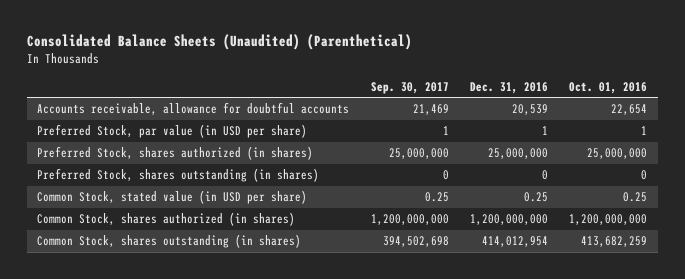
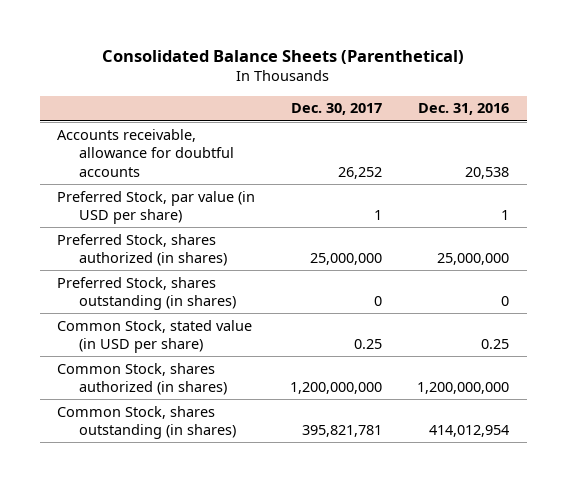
[26,34,412,51] Consolidated Balance Sheets (Unaudited) (Parenthetical) -> [102,49,465,64] Consolidated Balance Sheets (Parenthetical)
[370,82,449,95] Sep. 30, 2017 -> none
[569,82,648,95] Oct. 01, 2016 -> none
none -> [291,103,383,116] Dec. 30, 2017
[511,104,548,116] 20,539 -> [465,166,510,179] 20,538

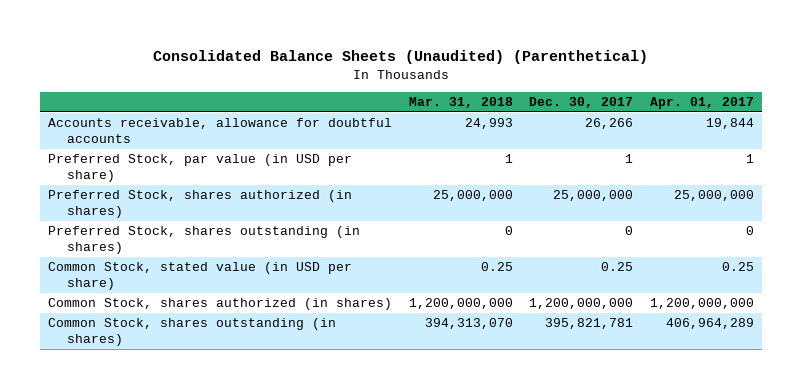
[102,49,465,64] Consolidated Balance Sheets (Parenthetical) -> [153,49,649,64] Consolidated Balance Sheets (Unaudited) (Parenthetical)
[418,103,510,116] Dec. 31, 2016 -> none
none -> [408,97,513,109] Mar. 31, 2018
none -> [649,97,754,110] Apr. 01, 2017
[338,166,383,179] 26,252 -> [585,118,634,130] 26,266

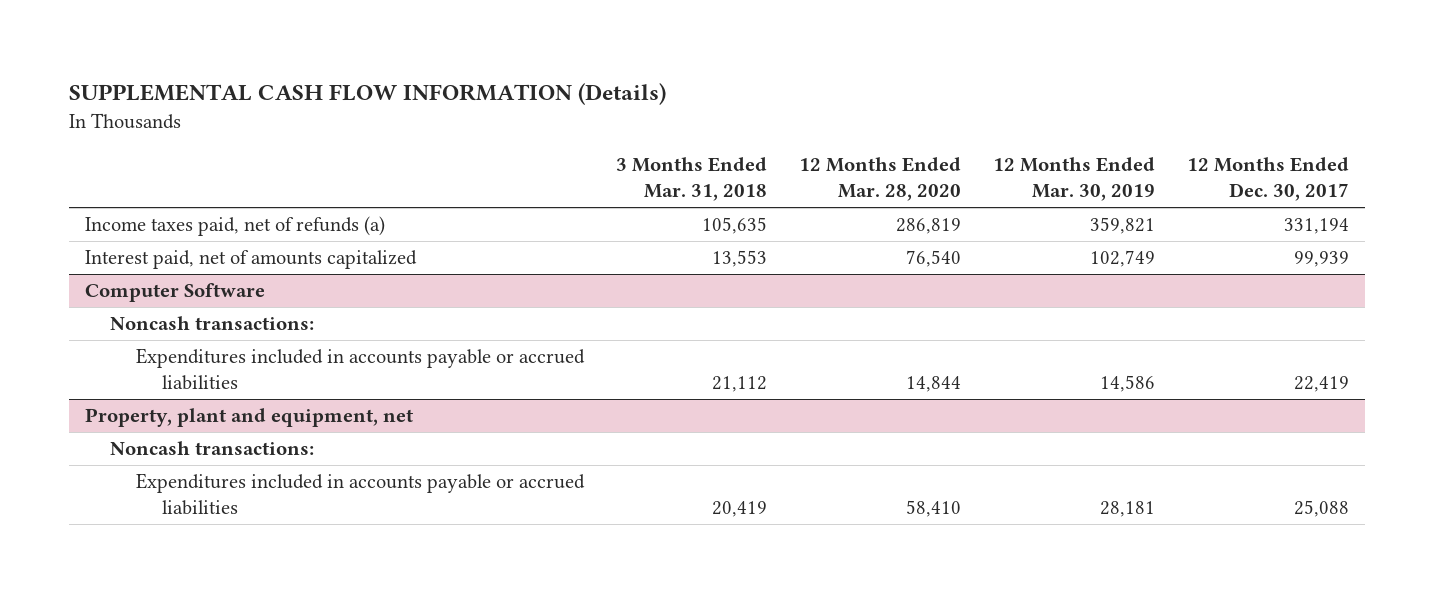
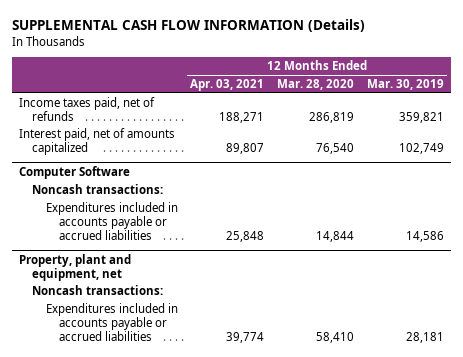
[616,157,768,201] 3 Months Ended Mar. 31, 2018 -> none
[1187,157,1350,201] 12 Months Ended Dec. 30, 2017 -> none
none -> [190,78,265,91] Apr. 03, 2021
[84,216,385,237] Income taxes paid, net of refunds (a) -> [18,96,155,121] Income taxes paid, net of refunds

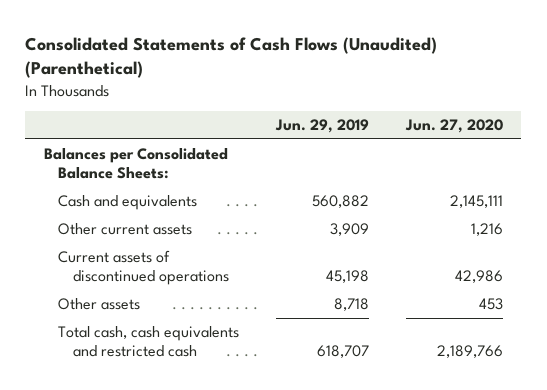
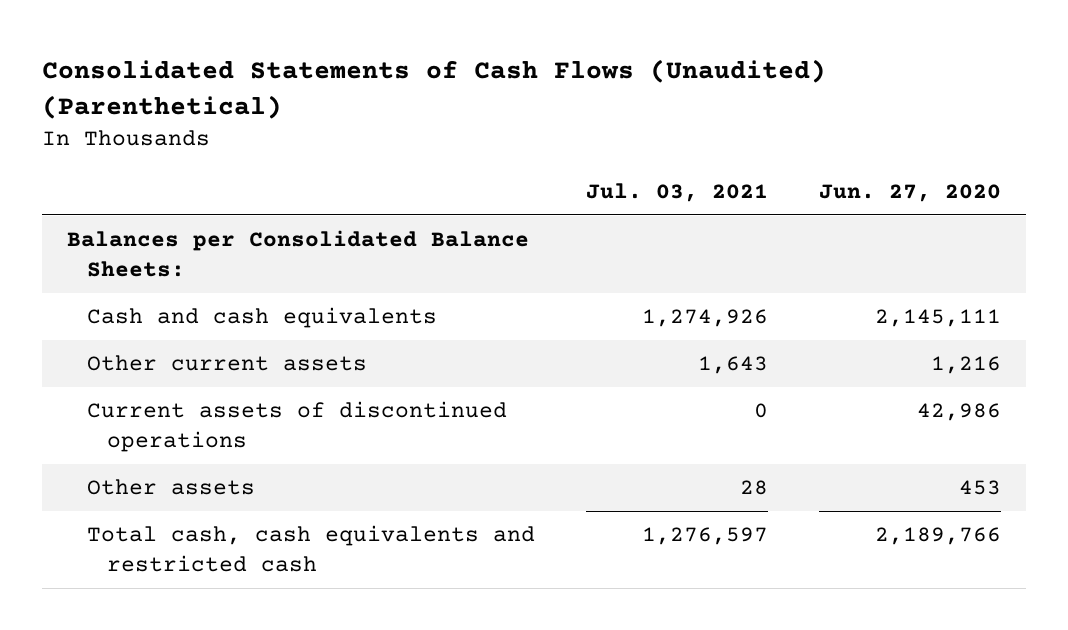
[275,119,370,134] Jun. 29, 2019 -> none
none -> [586,183,769,203] Jul. 03, 2021
[58,194,198,210] Cash and equivalents -> [87,307,438,329] Cash and cash equivalents

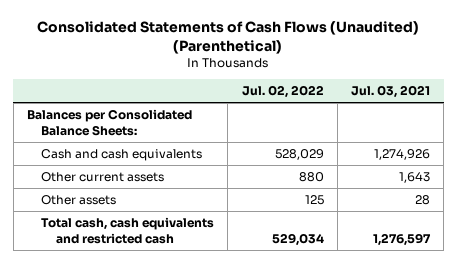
[818,184,1001,203] Jun. 27, 2020 -> none
none -> [241,85,324,99] Jul. 02, 2022
[87,401,508,452] Current assets of discontinued operations -> none

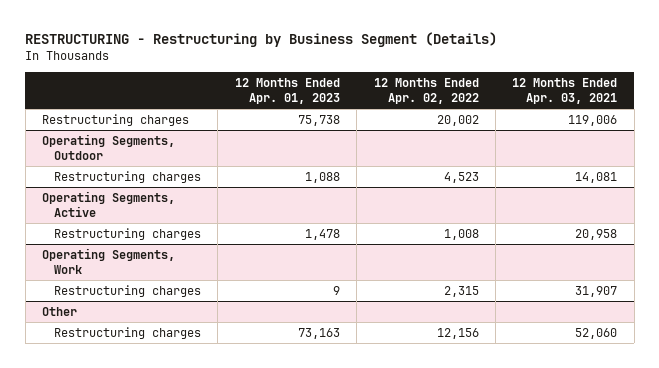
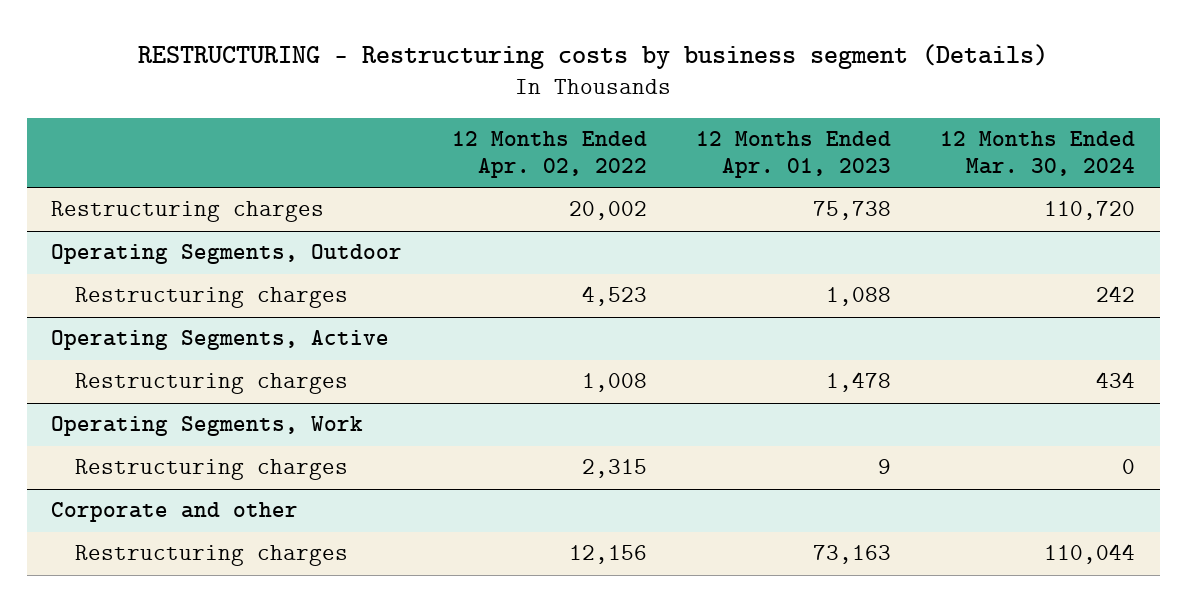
[25,31,498,47] RESTRUCTURING - Restructuring by Business Segment (Details) -> [138,43,1049,69] RESTRUCTURING - Restructuring costs by business segment (Details)
[512,77,618,105] 12 Months Ended Apr. 03, 2021 -> none
none -> [940,131,1136,176] 12 Months Ended Mar. 30, 2024
[42,306,78,316] Other -> [51,502,299,523] Corporate and other

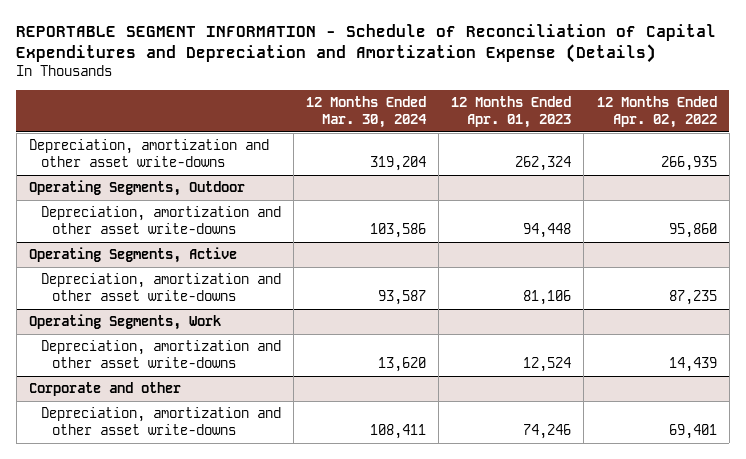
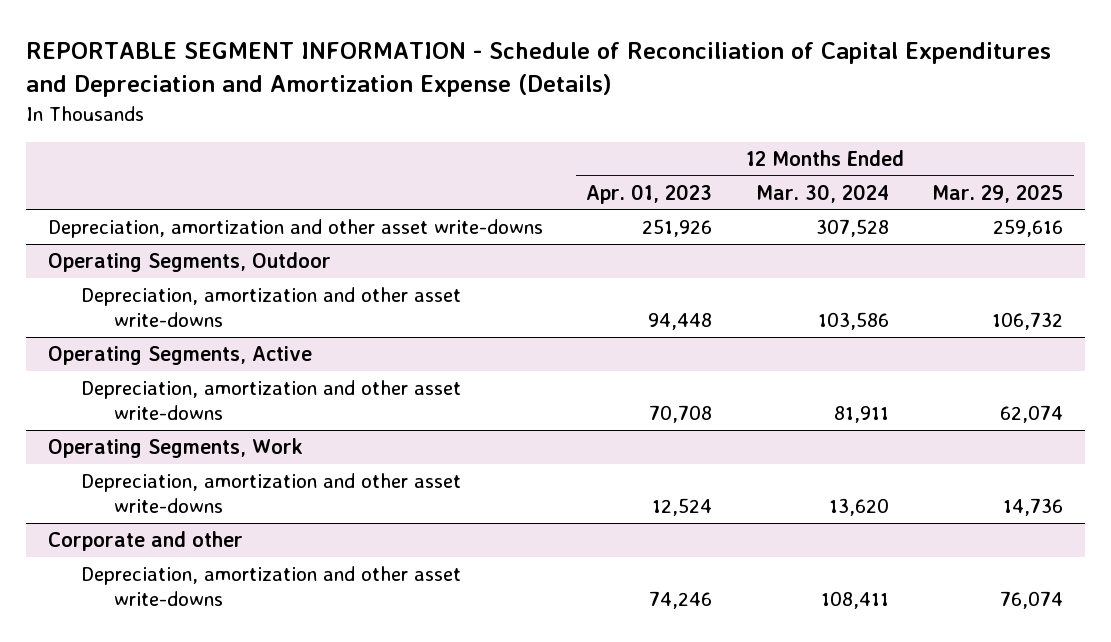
[596,96,717,128] 12 Months Ended Apr. 02, 2022 -> none
none -> [932,183,1064,203] Mar. 29, 2025
[370,155,427,171] 319,204 -> [815,218,889,237] 307,528
[515,155,572,171] 262,324 -> [642,218,713,237] 251,926
[378,289,427,305] 93,587 -> [833,406,889,424] 81,911
[523,289,572,305] 81,106 -> [649,405,713,424] 70,708

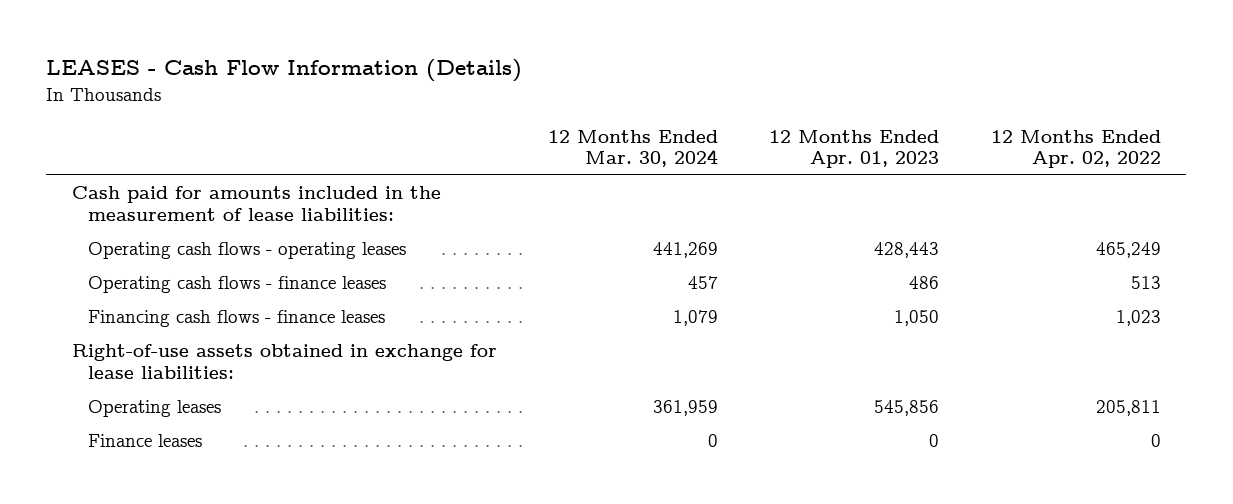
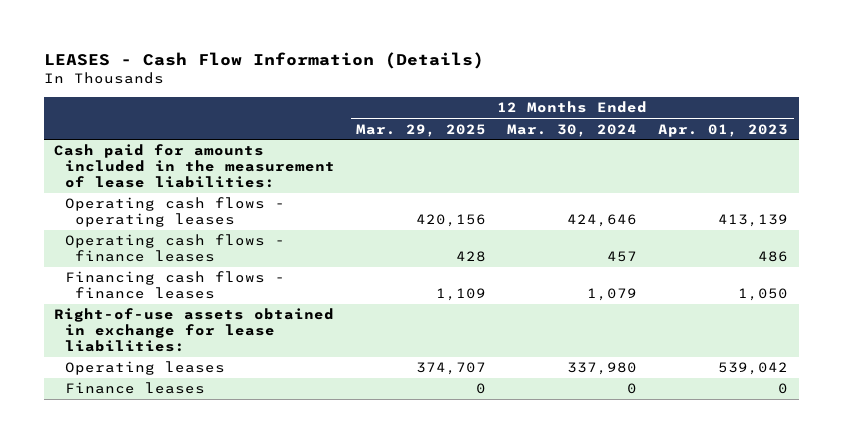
[990,129,1161,169] 12 Months Ended Apr. 02, 2022 -> none
none -> [355,123,486,137] Mar. 29, 2025
[653,242,719,259] 441,269 -> [567,214,638,228] 424,646
[874,242,940,259] 428,443 -> [718,214,789,228] 413,139
[653,400,719,417] 361,959 -> [567,362,638,376] 337,980
[874,400,940,417] 545,856 -> [718,362,789,376] 539,042

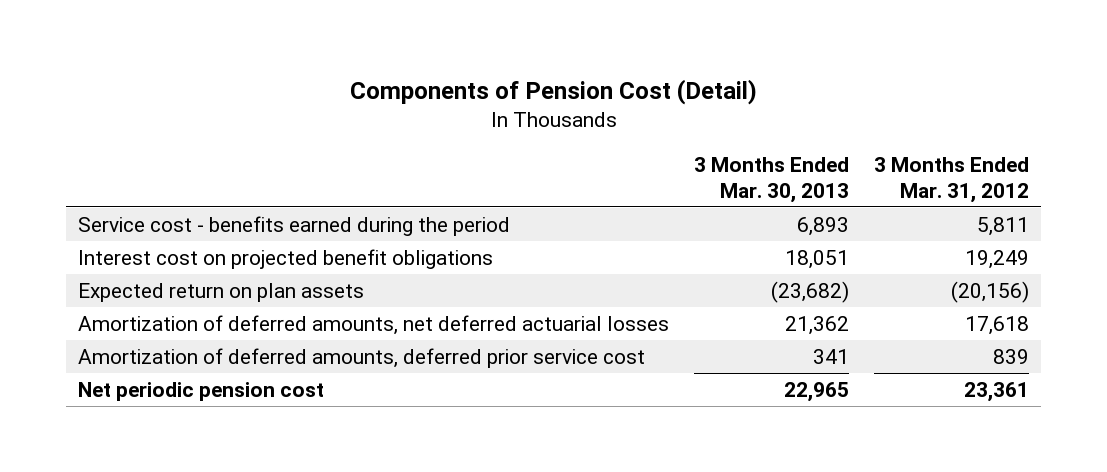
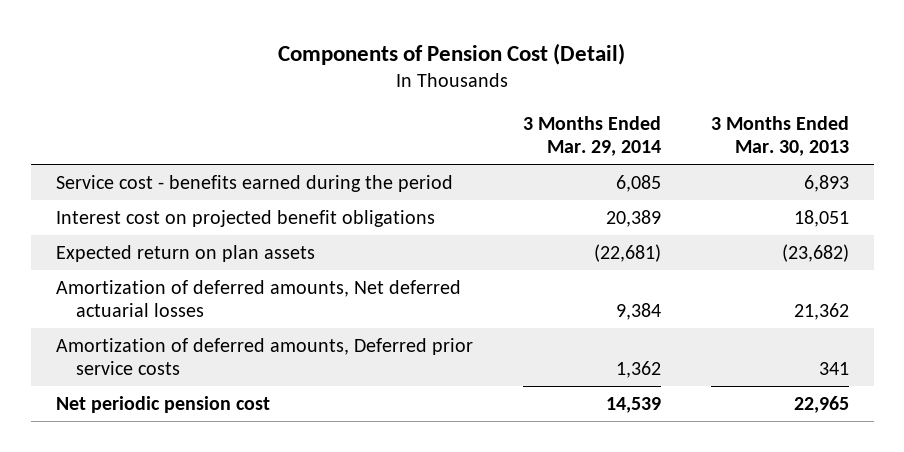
[873,157,1029,203] 3 Months Ended Mar. 31, 2012 -> none
none -> [522,116,661,157] 3 Months Ended Mar. 29, 2014
[78,314,670,335] Amortization of deferred amounts, net deferred actuarial losses -> [55,279,461,317] Amortization of deferred amounts, Net deferred actuarial losses
[78,347,646,368] Amortization of deferred amounts, deferred prior service cost -> [55,337,473,375] Amortization of deferred amounts, Deferred prior service costs

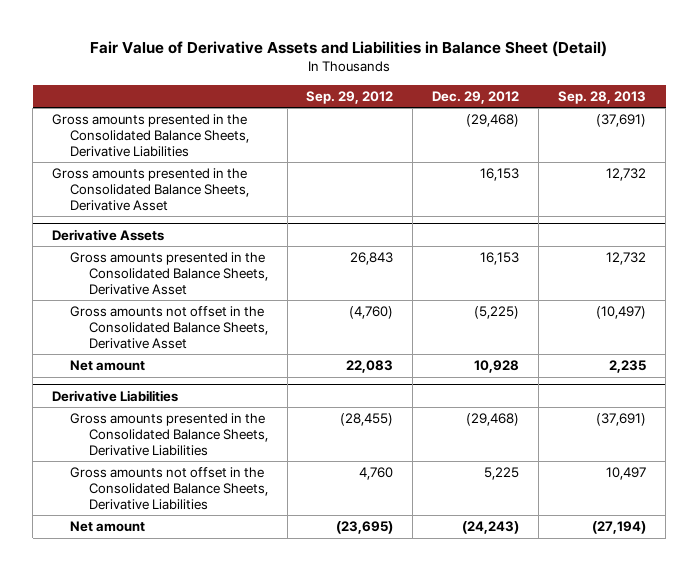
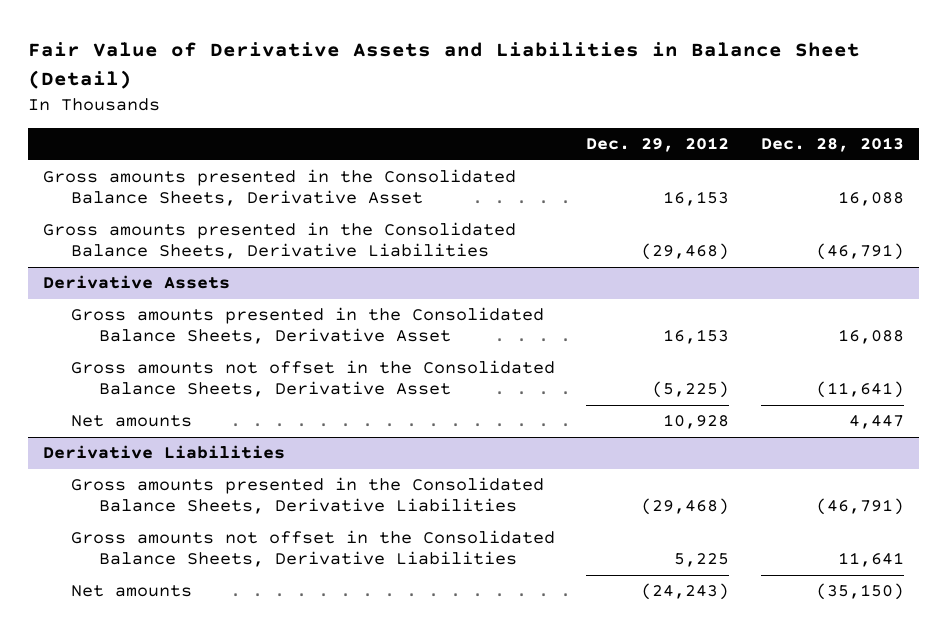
[306,90,394,104] Sep. 29, 2012 -> none
[558,90,647,104] Sep. 28, 2013 -> none
none -> [760,137,904,153] Dec. 28, 2013
[51,114,250,157] Gross amounts presented in the Consolidated Balance Sheets, Derivative Liabilities -> [43,222,517,260] Gross amounts presented in the Consolidated Balance Sheets, Derivative Liabilities
[70,360,146,372] Net amount -> [71,415,193,428] Net amounts
[70,521,146,533] Net amount -> [71,585,193,598] Net amounts

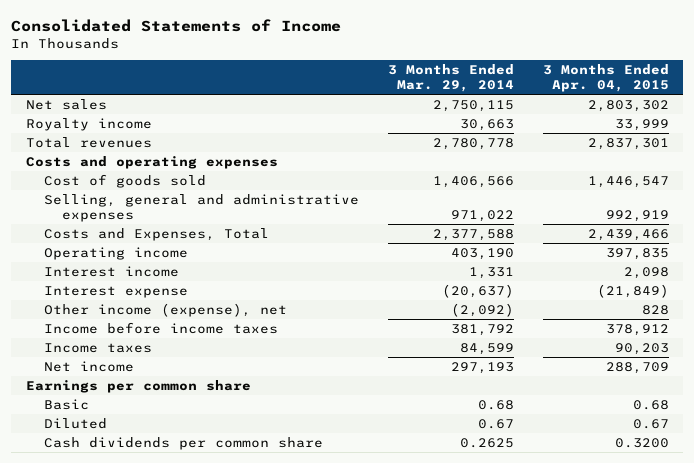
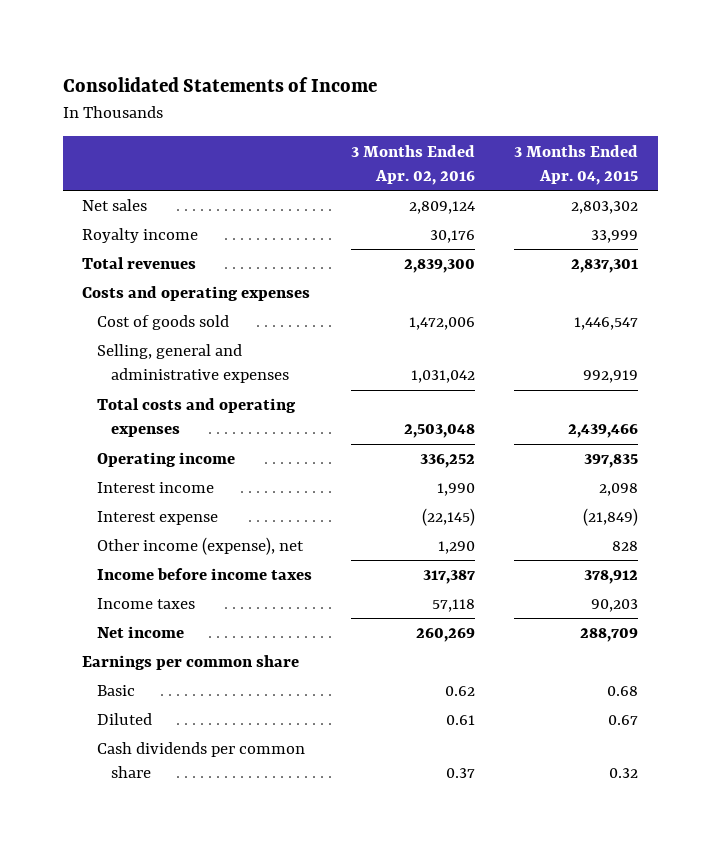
[387,63,514,93] 3 Months Ended Mar. 29, 2014 -> none
none -> [351,144,476,185] 3 Months Ended Apr. 02, 2016
[43,227,269,241] Costs and Expenses, Total -> [96,398,296,438] Total costs and operating expenses
[614,437,669,448] 0.3200 -> [609,768,639,779] 0.32

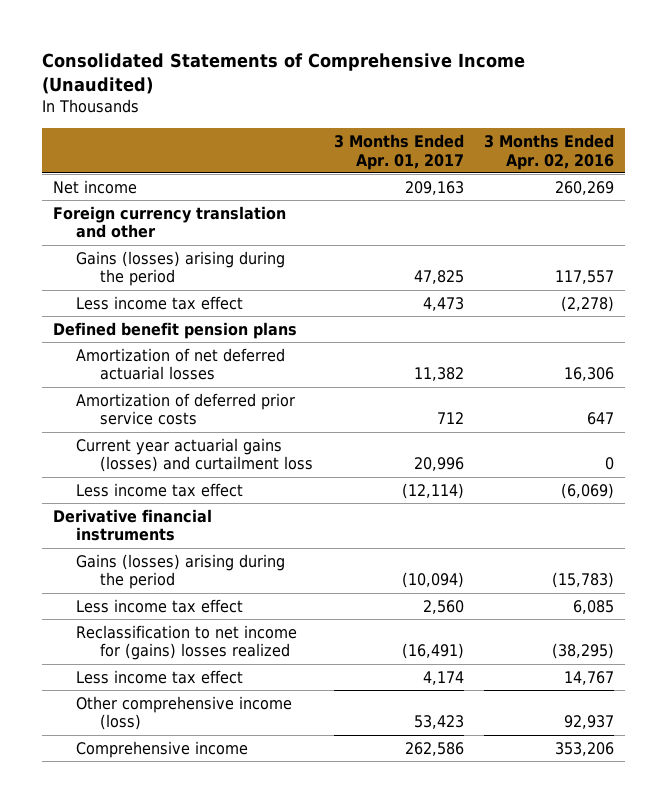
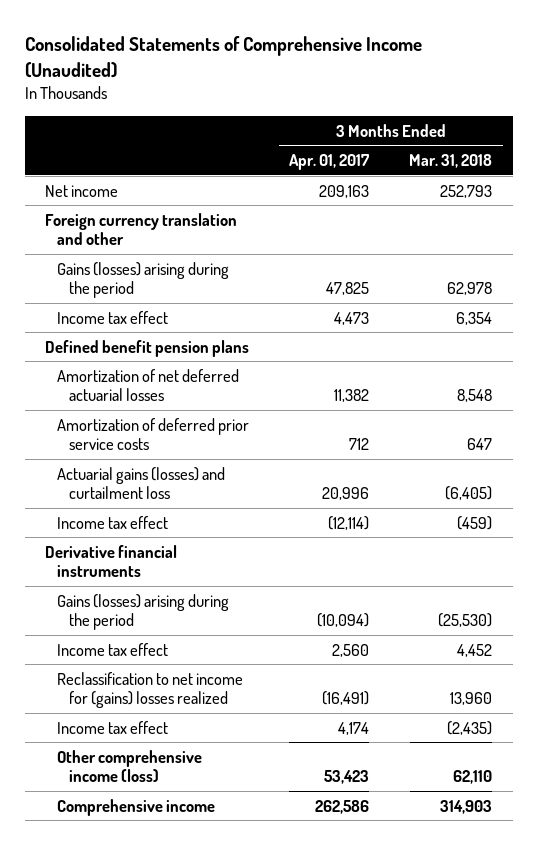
[484,133,615,170] 3 Months Ended Apr. 02, 2016 -> none
none -> [409,153,493,168] Mar. 31, 2018
[76,295,244,310] Less income tax effect -> [57,310,169,324] Income tax effect
[76,437,314,473] Current year actuarial gains (losses) and curtailment loss -> [57,466,226,500] Actuarial gains (losses) and curtailment loss
[76,482,244,497] Less income tax effect -> [57,515,169,529] Income tax effect
[76,598,244,613] Less income tax effect -> [57,642,169,656] Income tax effect
[76,669,244,684] Less income tax effect -> [57,720,169,734] Income tax effect

